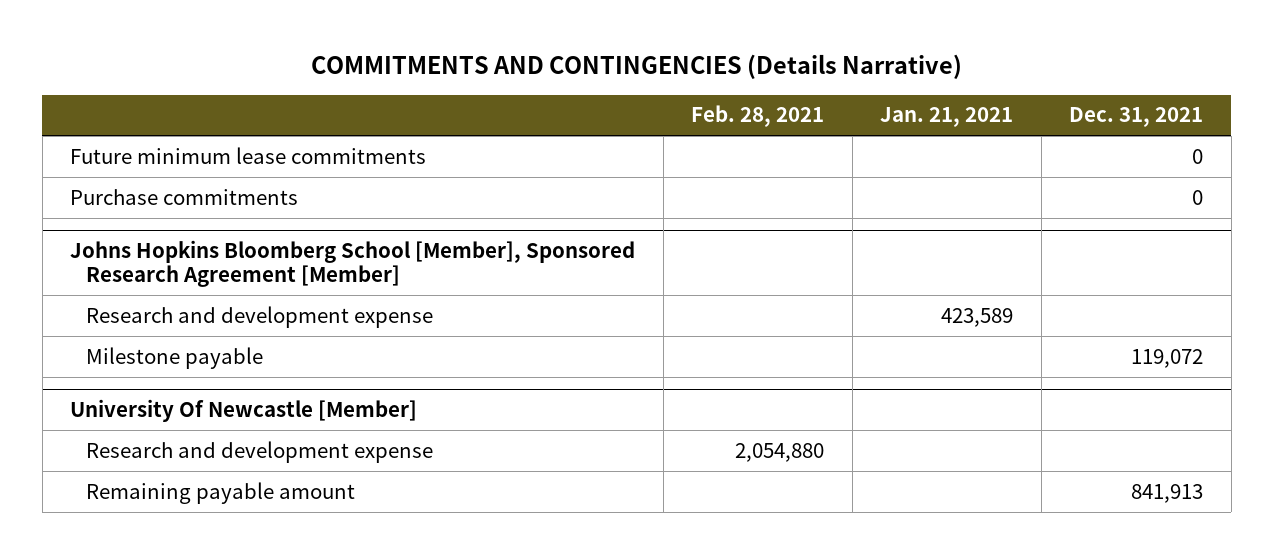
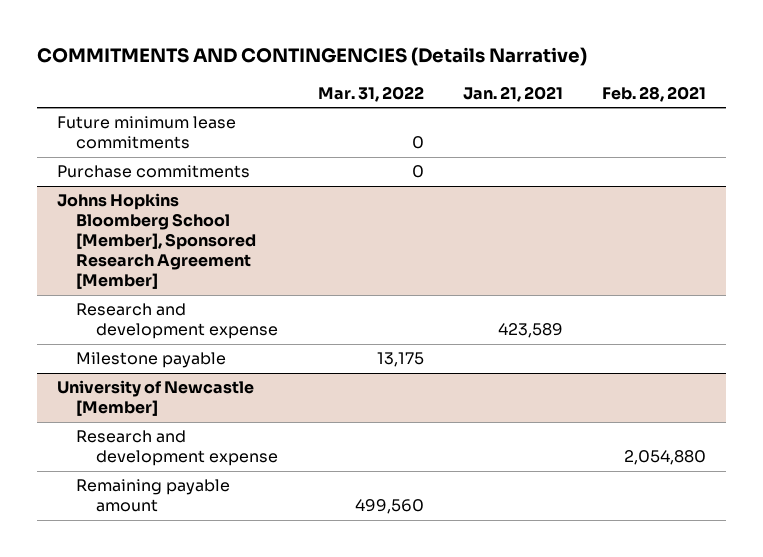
[1069,107,1204,128] Dec. 31, 2021 -> none
none -> [317,85,424,102] Mar. 31, 2022
[70,398,418,422] University Of Newcastle [Member] -> [56,380,254,417] University of Newcastle [Member]

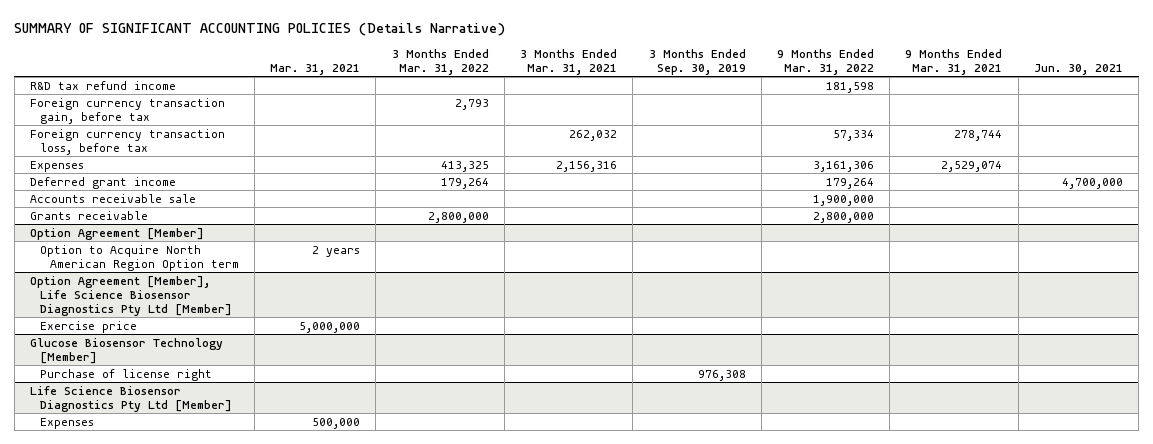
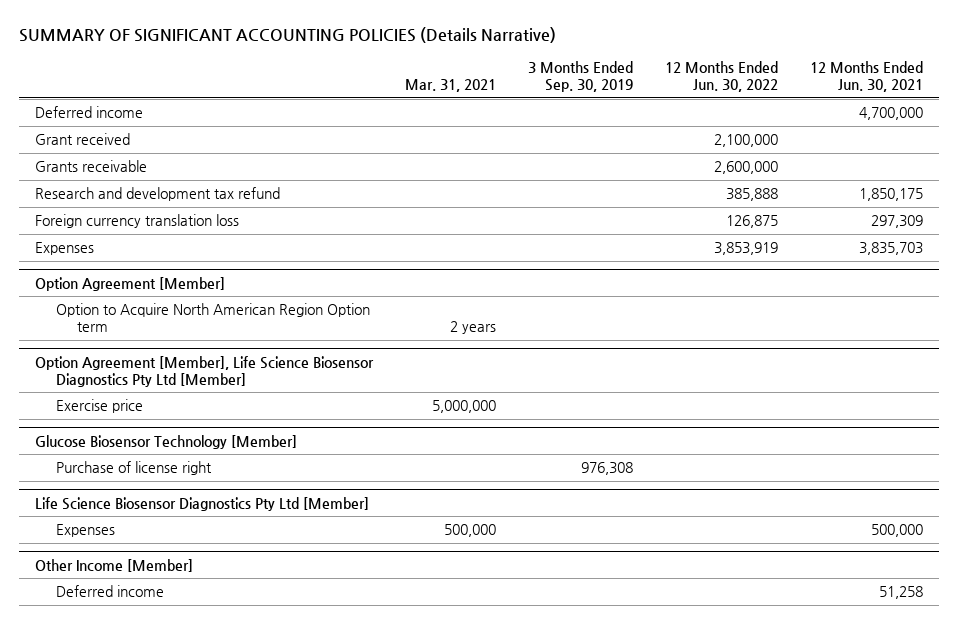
[391,48,489,75] 3 Months Ended Mar. 31, 2022 -> none
[520,48,618,75] 3 Months Ended Mar. 31, 2021 -> none
[777,48,875,75] 9 Months Ended Mar. 31, 2022 -> none
[905,48,1003,75] 9 Months Ended Mar. 31, 2021 -> none
[1033,63,1123,75] Jun. 30, 2021 -> none
none -> [664,61,778,93] 12 Months Ended Jun. 30, 2022
none -> [809,61,923,93] 12 Months Ended Jun. 30, 2021
[29,80,176,90] R&D tax refund income -> none
[29,97,225,124] Foreign currency transaction gain, before tax -> none
[29,128,225,155] Foreign currency transaction loss, before tax -> none
[29,176,176,189] Deferred grant income -> [34,106,143,119] Deferred income
[29,193,196,203] Accounts receivable sale -> [34,133,130,146] Grant received
none -> [34,187,280,202] Research and development tax refund
none -> [34,214,239,229] Foreign currency translation loss
[29,160,84,172] Expenses -> [34,242,94,256] Expenses
none -> [34,558,193,572] Other Income [Member]
none -> [55,585,164,598] Deferred income

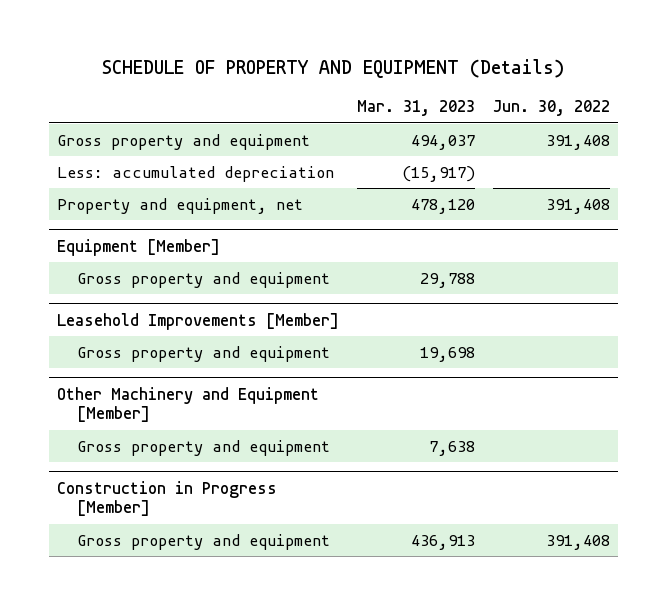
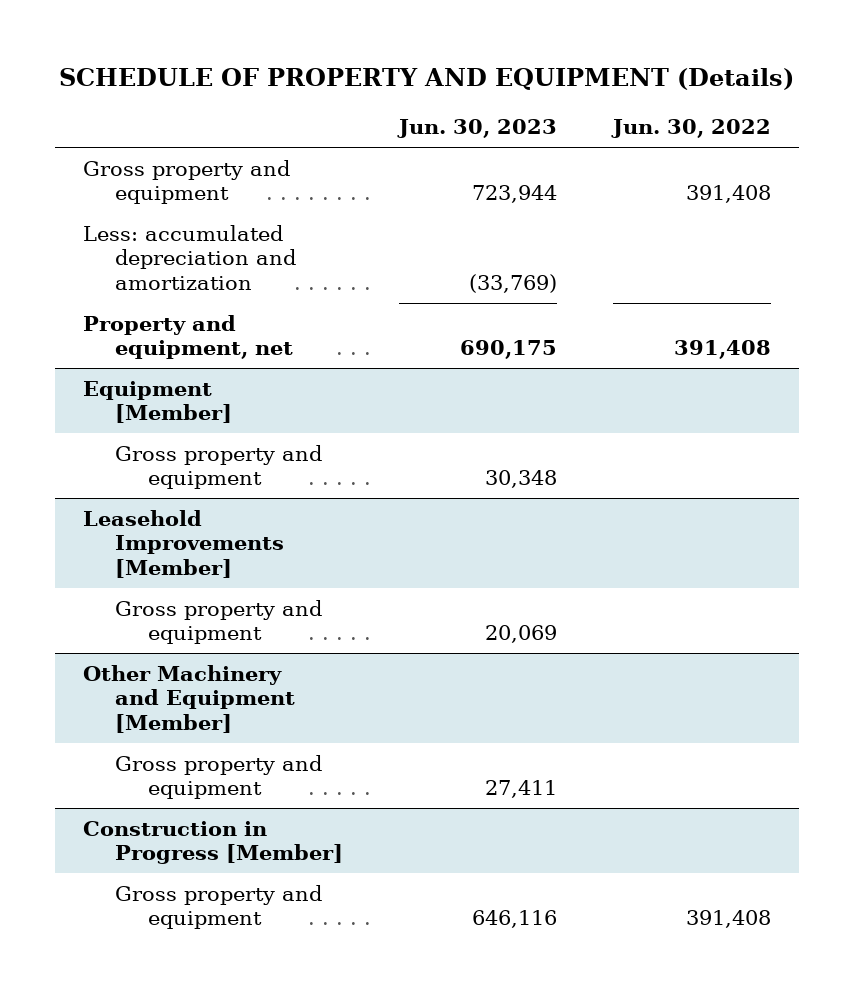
[356,100,475,117] Mar. 31, 2023 -> none
none -> [397,119,558,139] Jun. 30, 2023
[57,165,335,182] Less: accumulated depreciation -> [82,224,297,291] Less: accumulated depreciation and amortization

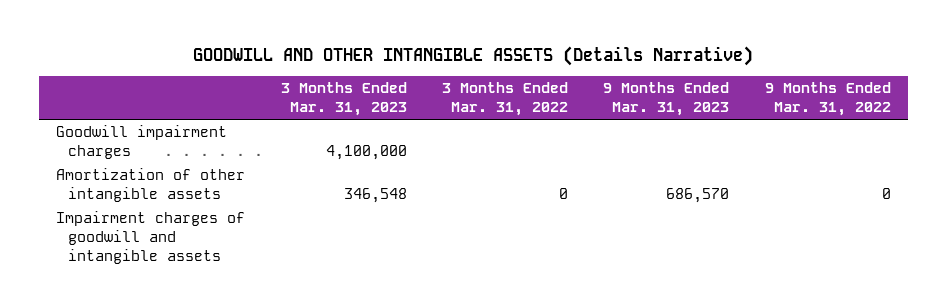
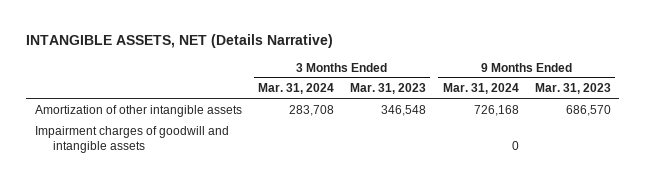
[193,46,754,67] GOODWILL AND OTHER INTANGIBLE ASSETS (Details Narrative) -> [26,34,334,49] INTANGIBLE ASSETS, NET (Details Narrative)
[441,82,568,117] 3 Months Ended Mar. 31, 2022 -> none
[764,82,891,117] 9 Months Ended Mar. 31, 2022 -> none
none -> [257,83,334,95] Mar. 31, 2024
none -> [442,83,519,95] Mar. 31, 2024
[56,125,228,160] Goodwill impairment charges -> none

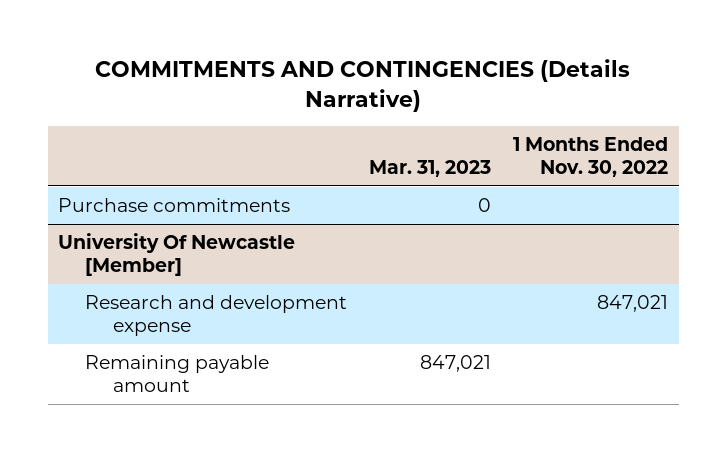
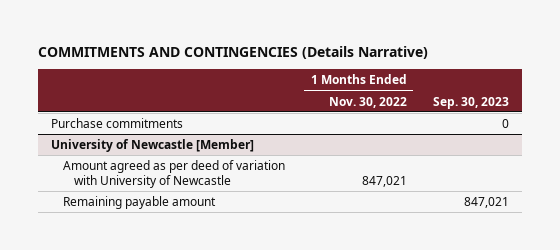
[369,159,492,177] Mar. 31, 2023 -> none
none -> [432,96,509,109] Sep. 30, 2023
[58,233,296,276] University Of Newcastle [Member] -> [51,139,255,153] University of Newcastle [Member]
[85,295,348,336] Research and development expense -> [62,160,285,188] Amount agreed as per deed of variation with University of Newcastle

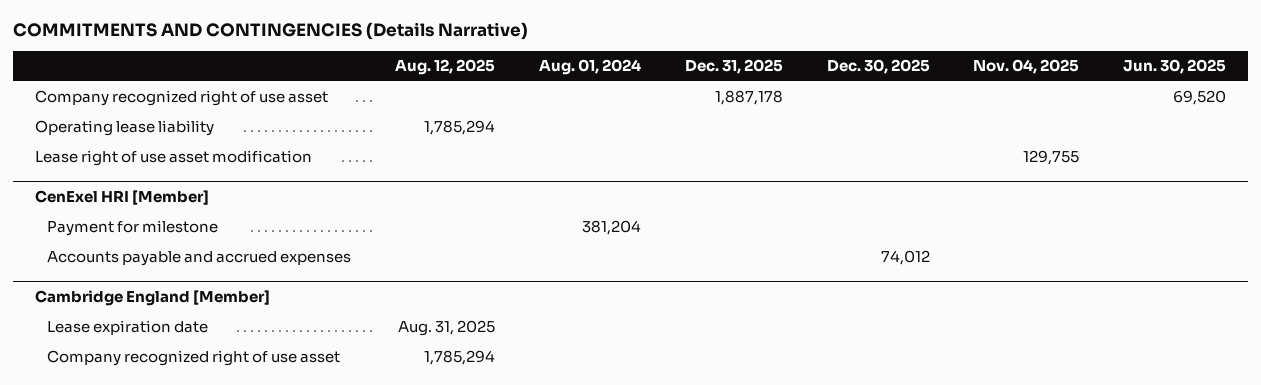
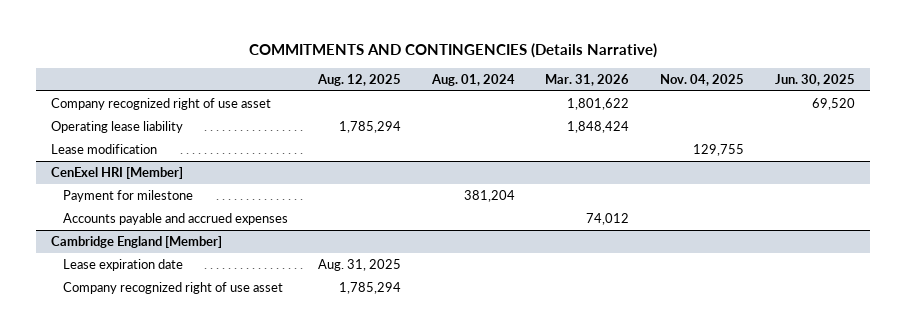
[684,59,783,75] Dec. 31, 2025 -> none
[826,59,930,75] Dec. 30, 2025 -> none
none -> [545,74,630,87] Mar. 31, 2026
[34,150,312,167] Lease right of use asset modification -> [51,144,158,155] Lease modification

